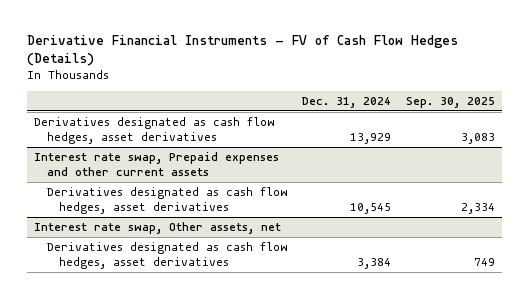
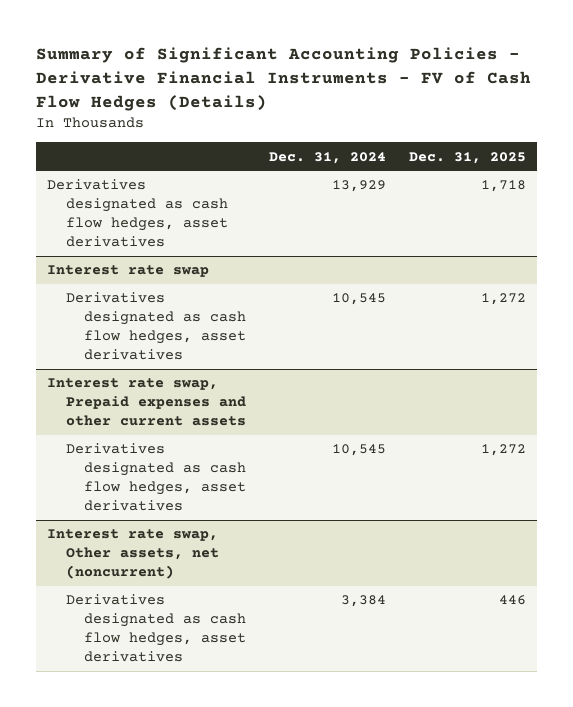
[26,34,458,67] Derivative Financial Instruments - FV of Cash Flow Hedges (Details) -> [35,47,531,111] Summary of Significant Accounting Policies - Derivative Financial Instruments - FV of Cash Flow Hedges (Details)
[405,96,495,108] Sep. 30, 2025 -> none
none -> [409,151,527,164] Dec. 31, 2025
none -> [47,265,210,278] Interest rate swap
none -> [65,292,247,361] Derivatives designated as cash flow hedges, asset derivatives
[33,222,281,235] Interest rate swap, Other assets, net -> [47,529,219,580] Interest rate swap, Other assets, net (noncurrent)

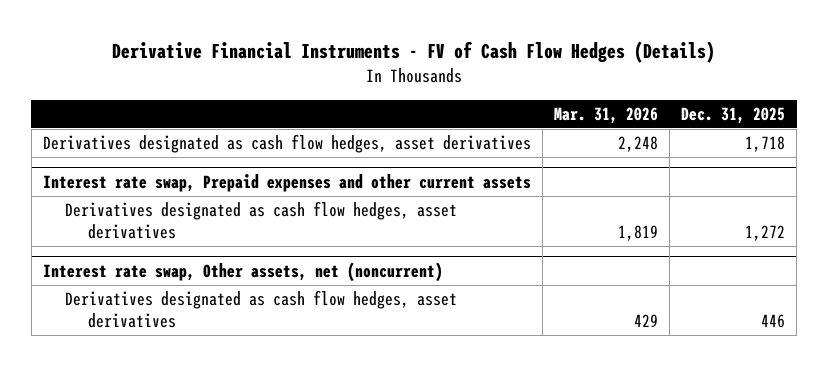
[35,47,531,111] Summary of Significant Accounting Policies - Derivative Financial Instruments - FV of Cash Flow Hedges (Details) -> [111,41,715,64] Derivative Financial Instruments - FV of Cash Flow Hedges (Details)
[269,151,387,164] Dec. 31, 2024 -> none
none -> [553,106,658,124] Mar. 31, 2026
[47,265,210,278] Interest rate swap -> none
[65,292,247,361] Derivatives designated as cash flow hedges, asset derivatives -> none

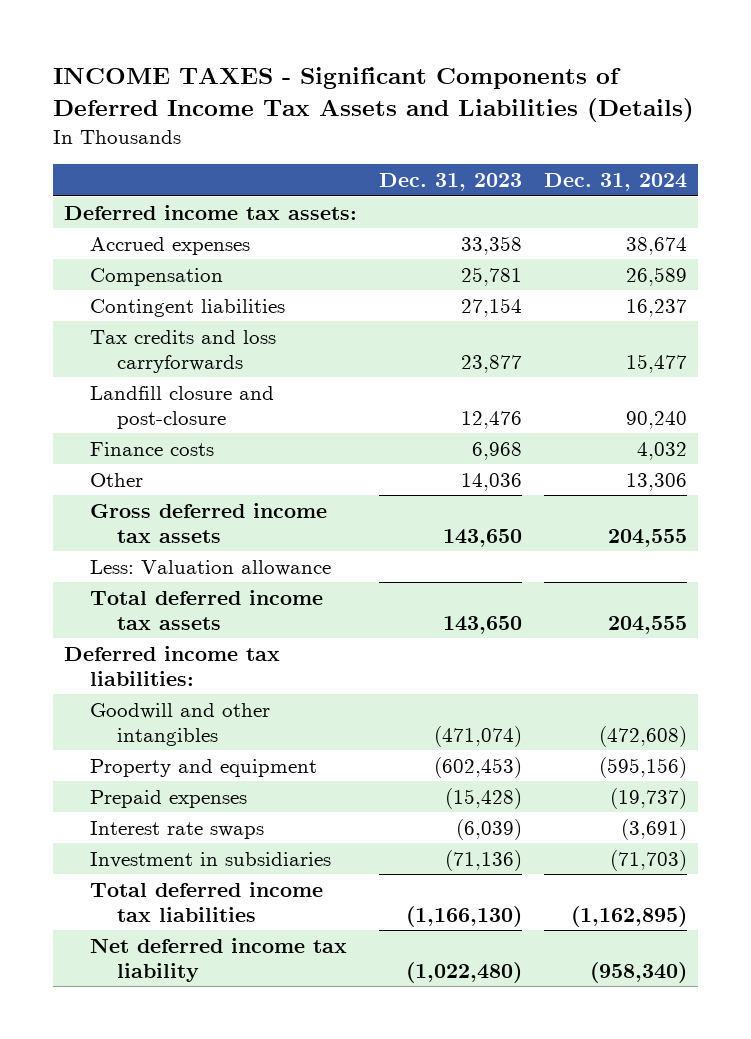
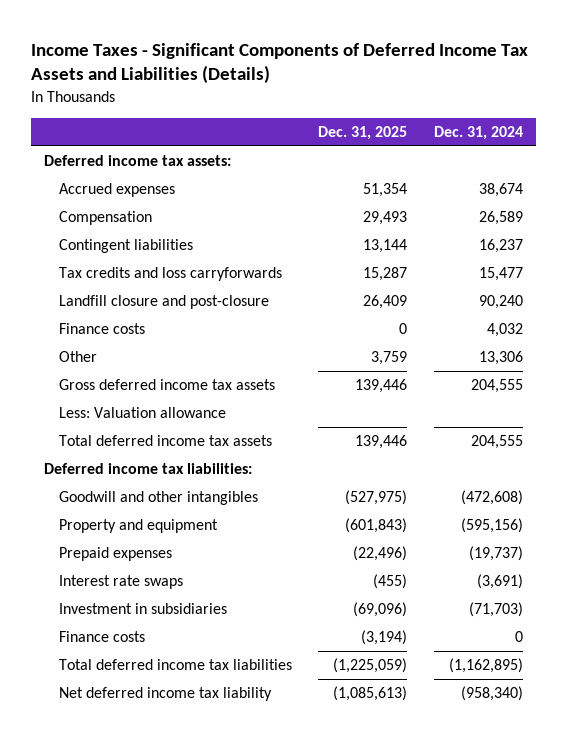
[52,67,694,123] INCOME TAXES - Significant Components of Deferred Income Tax Assets and Liabilities (Details) -> [30,42,528,84] Income Taxes - Significant Components of Deferred Income Tax Assets and Liabilities (Details)
[378,172,522,191] Dec. 31, 2023 -> none
none -> [318,125,408,140] Dec. 31, 2025
none -> [58,631,145,643] Finance costs

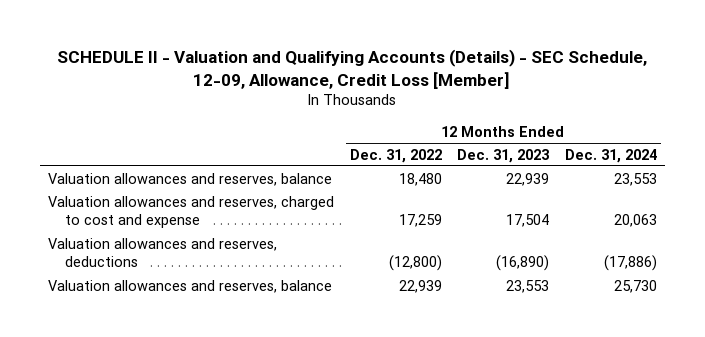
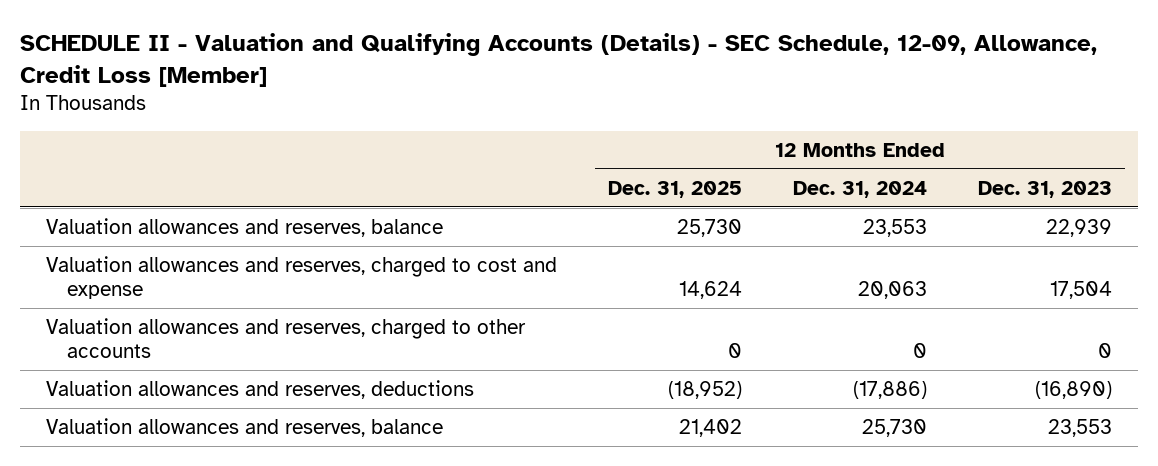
[349,148,442,163] Dec. 31, 2022 -> none
none -> [607,180,742,198] Dec. 31, 2025
none -> [45,317,526,358] Valuation allowances and reserves, charged to other accounts

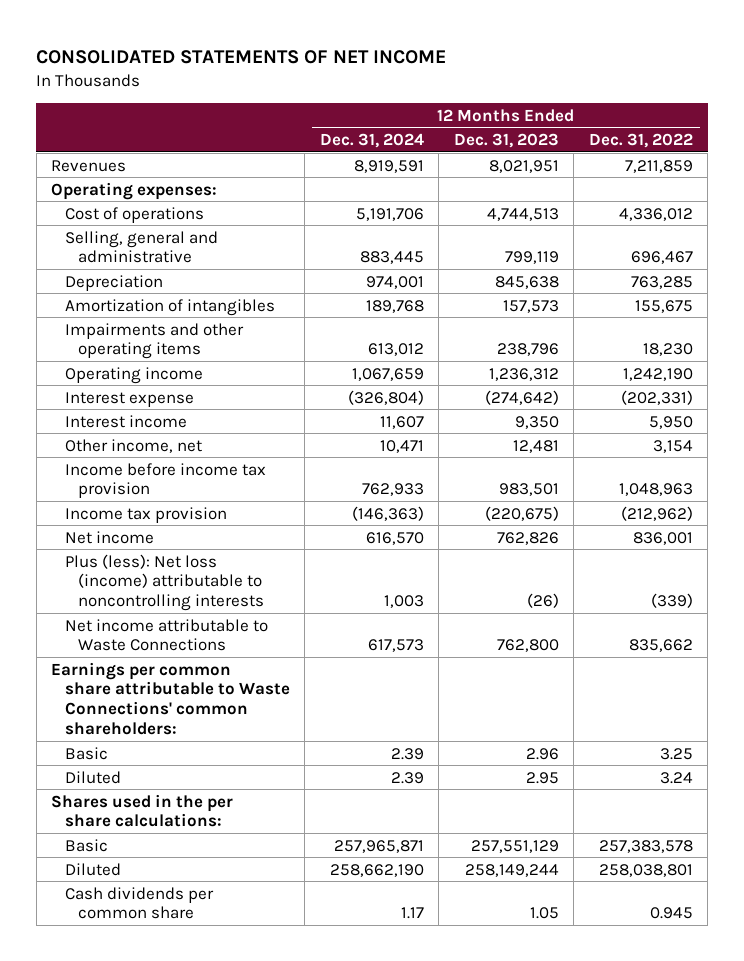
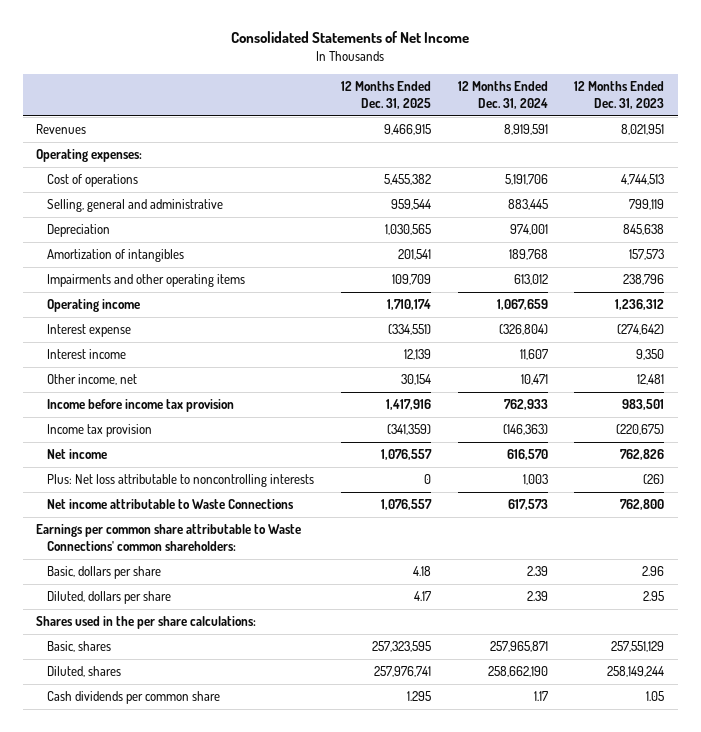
[36,49,447,64] CONSOLIDATED STATEMENTS OF NET INCOME -> [231,31,470,44] Consolidated Statements of Net Income
[588,133,693,149] Dec. 31, 2022 -> none
none -> [340,81,431,109] 12 Months Ended Dec. 31, 2025
[64,553,265,612] Plus (less): Net loss (income) attributable to noncontrolling interests -> [47,474,315,488] Plus: Net loss attributable to noncontrolling interests
[64,746,108,760] Basic -> [47,566,162,580] Basic, dollars per share
[64,770,121,784] Diluted -> [47,591,172,605] Diluted, dollars per share
[64,838,108,852] Basic -> [47,641,112,653] Basic, shares
[64,862,121,876] Diluted -> [47,666,122,678] Diluted, shares

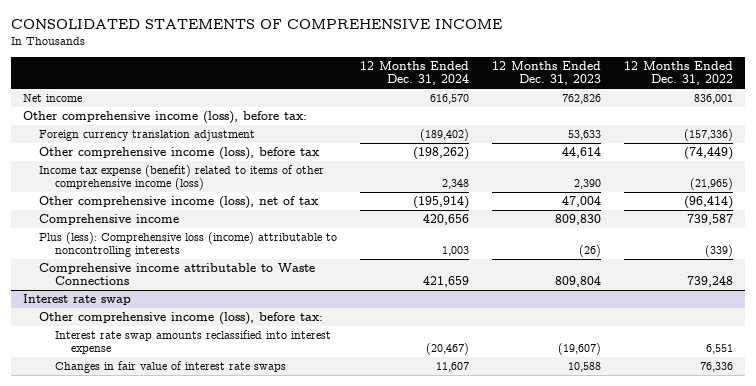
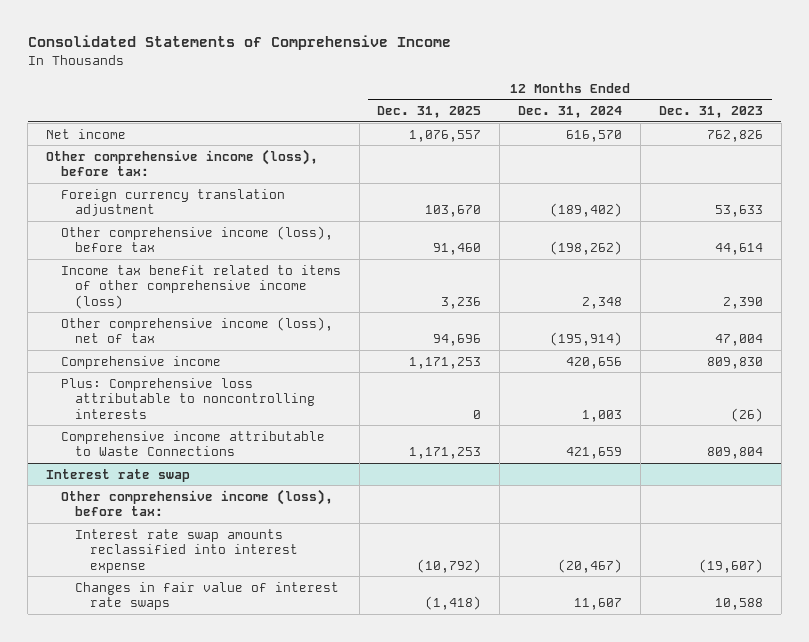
[11,19,503,30] CONSOLIDATED STATEMENTS OF COMPREHENSIVE INCOME -> [27,35,451,51] Consolidated Statements of Comprehensive Income
[624,60,734,86] 12 Months Ended Dec. 31, 2022 -> none
none -> [377,105,482,118] Dec. 31, 2025
[39,164,325,191] Income tax expense (benefit) related to items of other comprehensive income (loss) -> [60,264,341,309] Income tax benefit related to items of other comprehensive income (loss)
[39,231,338,258] Plus (less): Comprehensive loss (income) attributable to noncontrolling interests -> [60,377,316,419] Plus: Comprehensive loss attributable to noncontrolling interests

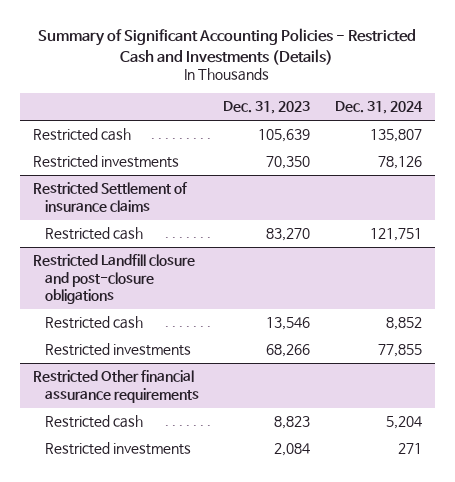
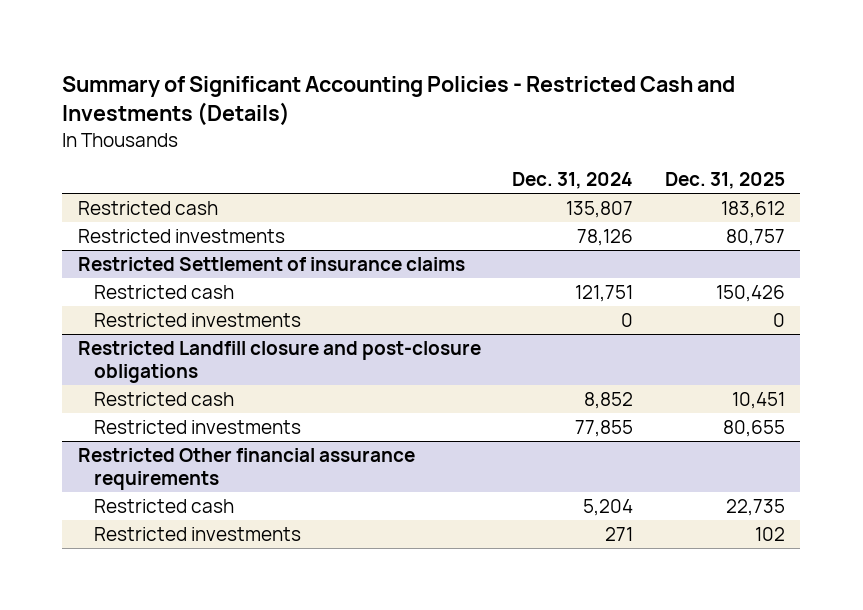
[223,101,311,115] Dec. 31, 2023 -> none
none -> [664,172,785,190] Dec. 31, 2025
none -> [93,312,301,327] Restricted investments

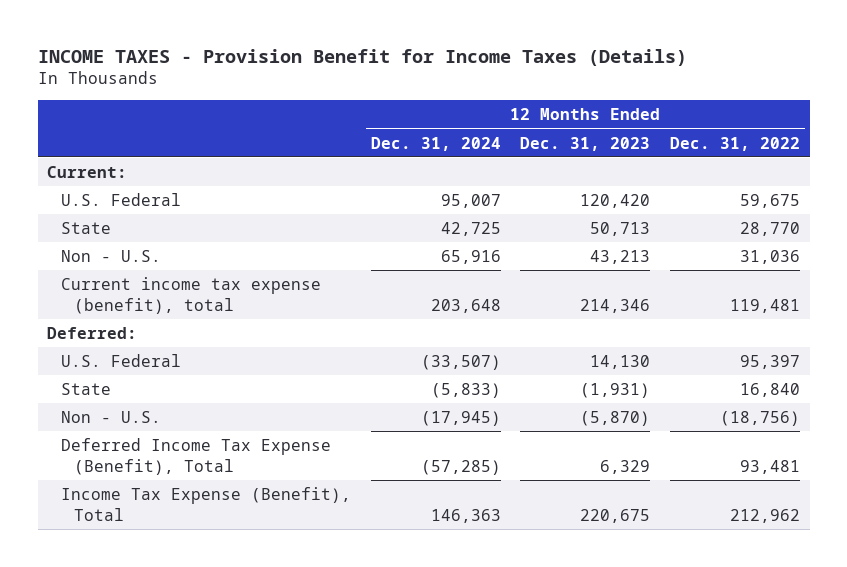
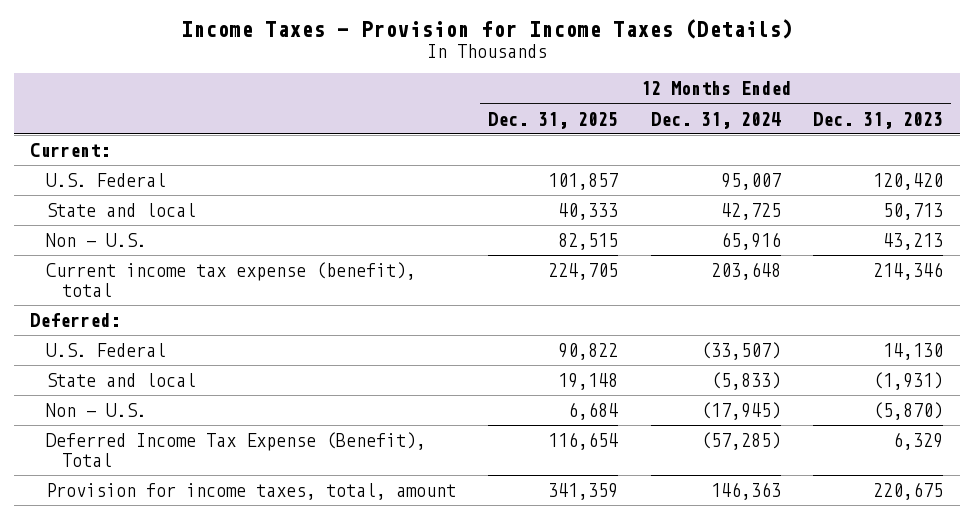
[37,48,687,66] INCOME TAXES - Provision Benefit for Income Taxes (Details) -> [180,19,793,40] Income Taxes - Provision for Income Taxes (Details)
[669,136,800,151] Dec. 31, 2022 -> none
none -> [488,111,619,129] Dec. 31, 2025
[60,221,111,234] State -> [45,203,196,218] State and local
[60,382,111,395] State -> [45,373,196,388] State and local
[60,486,351,521] Income Tax Expense (Benefit), Total -> [45,483,456,501] Provision for income taxes, total, amount

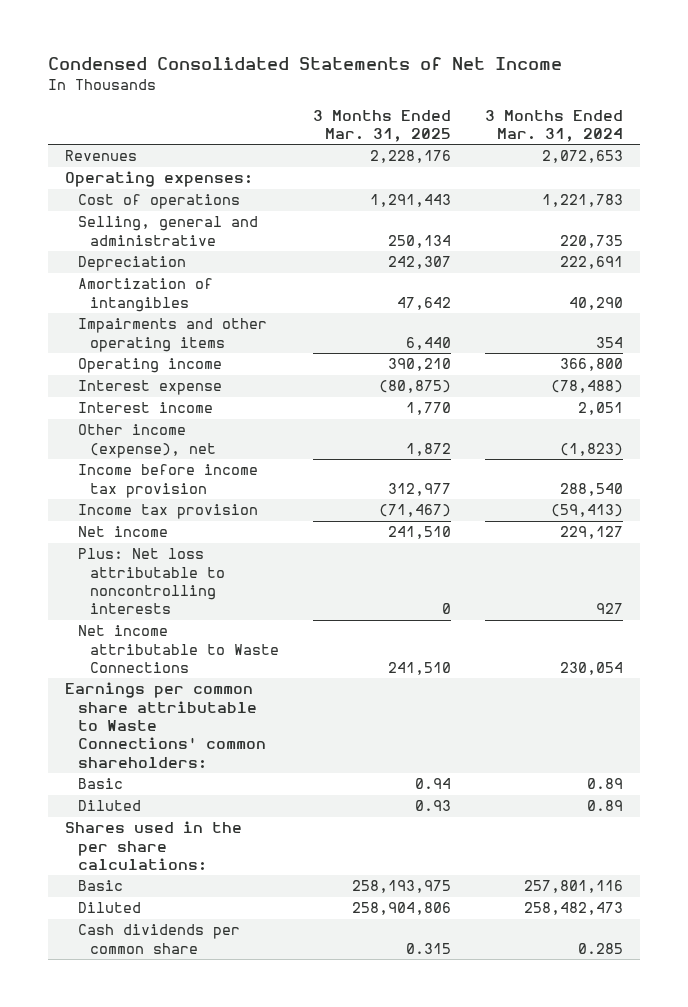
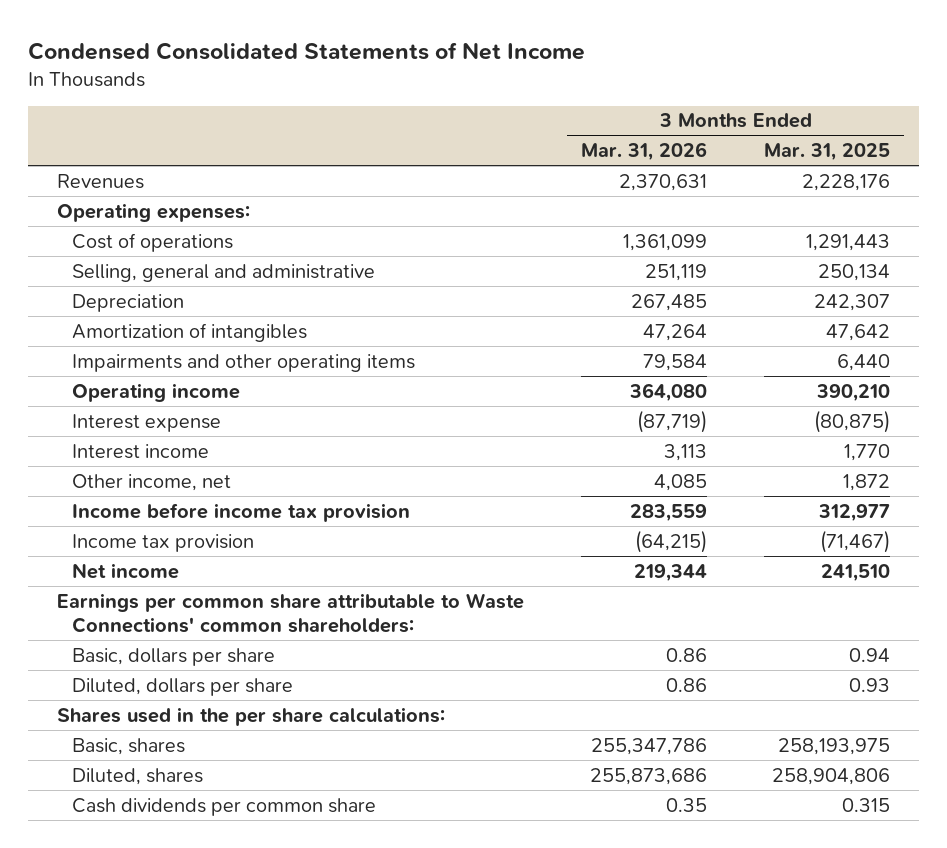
[485,109,624,142] 3 Months Ended Mar. 31, 2024 -> none
none -> [580,142,707,162] Mar. 31, 2026
[77,424,216,458] Other income (expense), net -> [71,473,231,491] Other income, net
[77,548,225,615] Plus: Net loss attributable to noncontrolling interests -> none
[77,625,279,673] Net income attributable to Waste Connections -> none
[77,778,123,790] Basic -> [71,647,275,666] Basic, dollars per share
[77,800,141,812] Diluted -> [71,677,293,696] Diluted, dollars per share
[77,880,123,892] Basic -> [71,737,185,755] Basic, shares
[77,902,141,914] Diluted -> [71,767,203,785] Diluted, shares

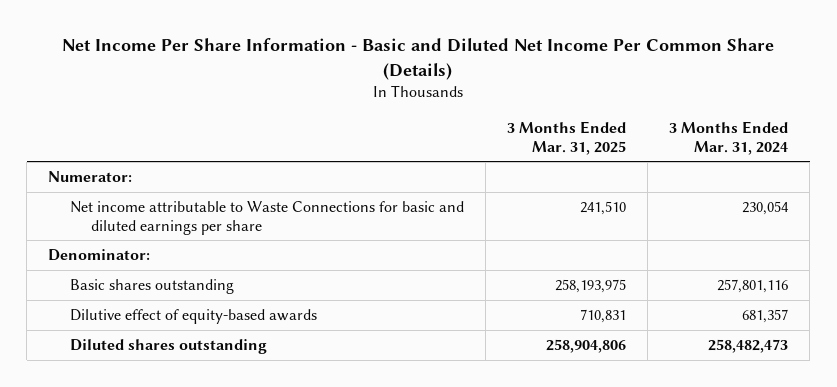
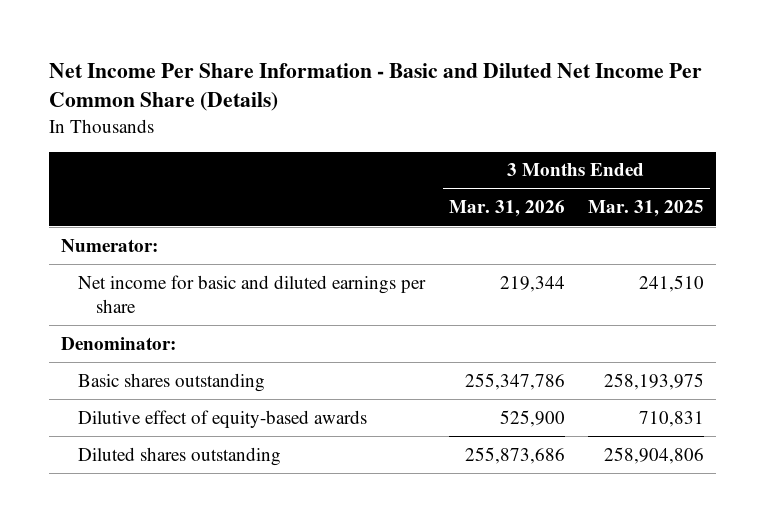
[669,121,789,155] 3 Months Ended Mar. 31, 2024 -> none
none -> [448,200,565,218] Mar. 31, 2026
[69,200,464,235] Net income attributable to Waste Connections for basic and diluted earnings per share -> [78,274,427,313] Net income for basic and diluted earnings per share

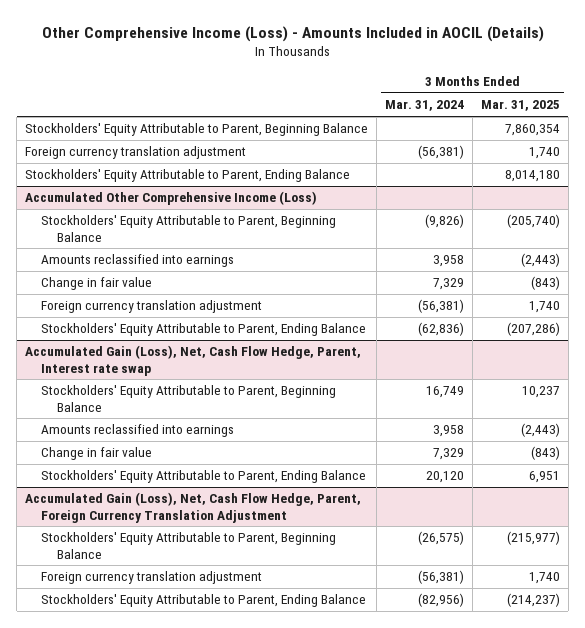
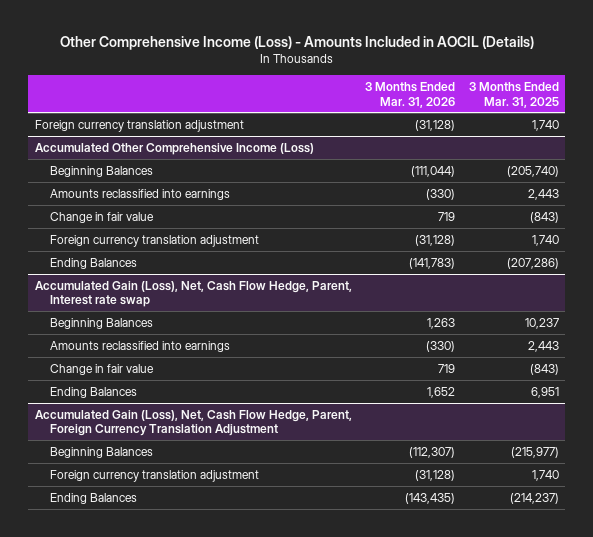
[385,100,465,112] Mar. 31, 2024 -> none
none -> [365,82,456,108] 3 Months Ended Mar. 31, 2026
[25,123,369,137] Stockholders' Equity Attributable to Parent, Beginning Balance -> none
[25,169,351,183] Stockholders' Equity Attributable to Parent, Ending Balance -> none
[41,215,337,242] Stockholders' Equity Attributable to Parent, Beginning Balance -> [50,165,154,177] Beginning Balances
[521,253,561,268] (2,443) -> [527,188,559,200] 2,443
[41,323,367,337] Stockholders' Equity Attributable to Parent, Ending Balance -> [50,257,138,269] Ending Balances
[41,385,337,412] Stockholders' Equity Attributable to Parent, Beginning Balance -> [50,317,154,329] Beginning Balances
[521,423,561,438] (2,443) -> [527,340,559,352] 2,443
[41,470,367,484] Stockholders' Equity Attributable to Parent, Ending Balance -> [50,386,138,398] Ending Balances
[41,532,337,559] Stockholders' Equity Attributable to Parent, Beginning Balance -> [50,446,154,458] Beginning Balances
[41,594,367,608] Stockholders' Equity Attributable to Parent, Ending Balance -> [50,492,138,504] Ending Balances

